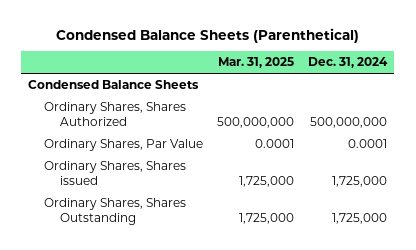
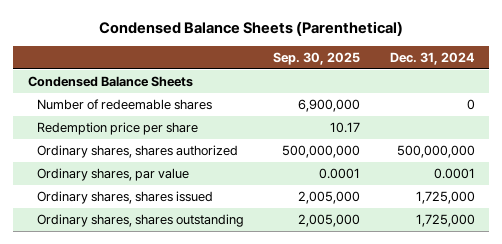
[218,57,295,69] Mar. 31, 2025 -> none
none -> [273,52,361,66] Sep. 30, 2025
none -> [36,99,212,111] Number of redeemable shares
none -> [36,122,198,136] Redemption price per share
[43,102,186,127] Ordinary Shares, Shares Authorized -> [36,145,238,159] Ordinary shares, shares authorized
[43,139,203,152] Ordinary Shares, Par Value -> [36,168,189,182] Ordinary shares, par value
[43,161,186,186] Ordinary Shares, Shares issued -> [36,191,213,205] Ordinary shares, shares issued
[43,198,186,226] Ordinary Shares, Shares Outstanding -> [36,214,244,228] Ordinary shares, shares outstanding

